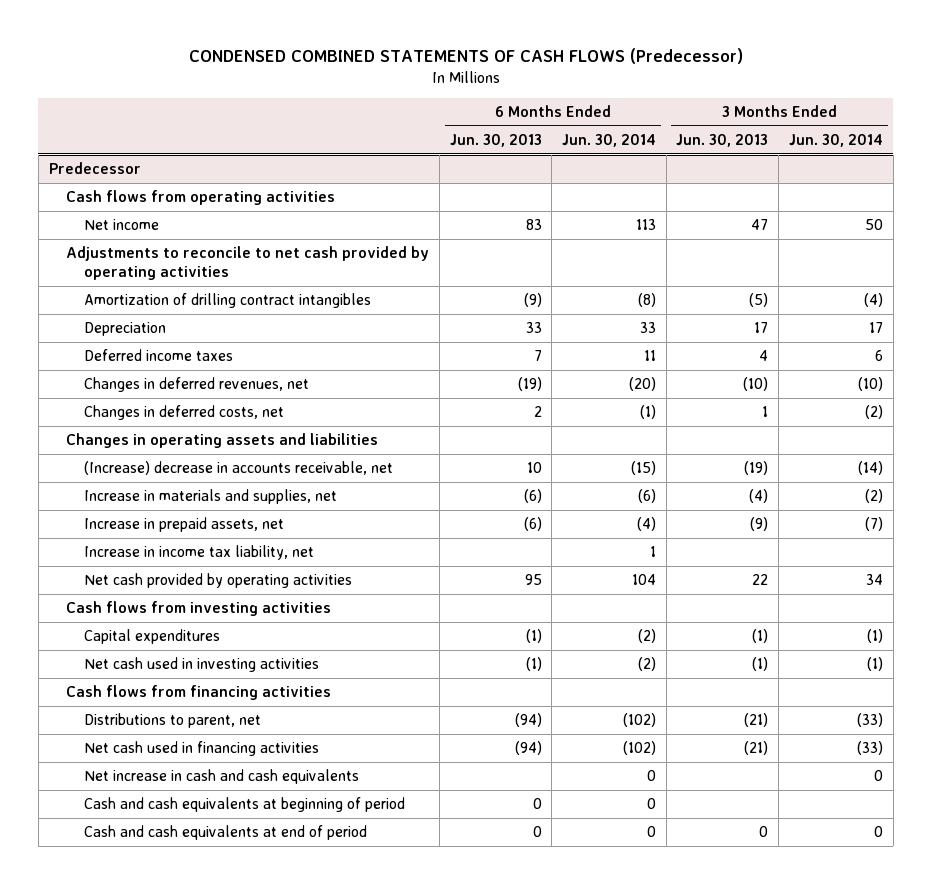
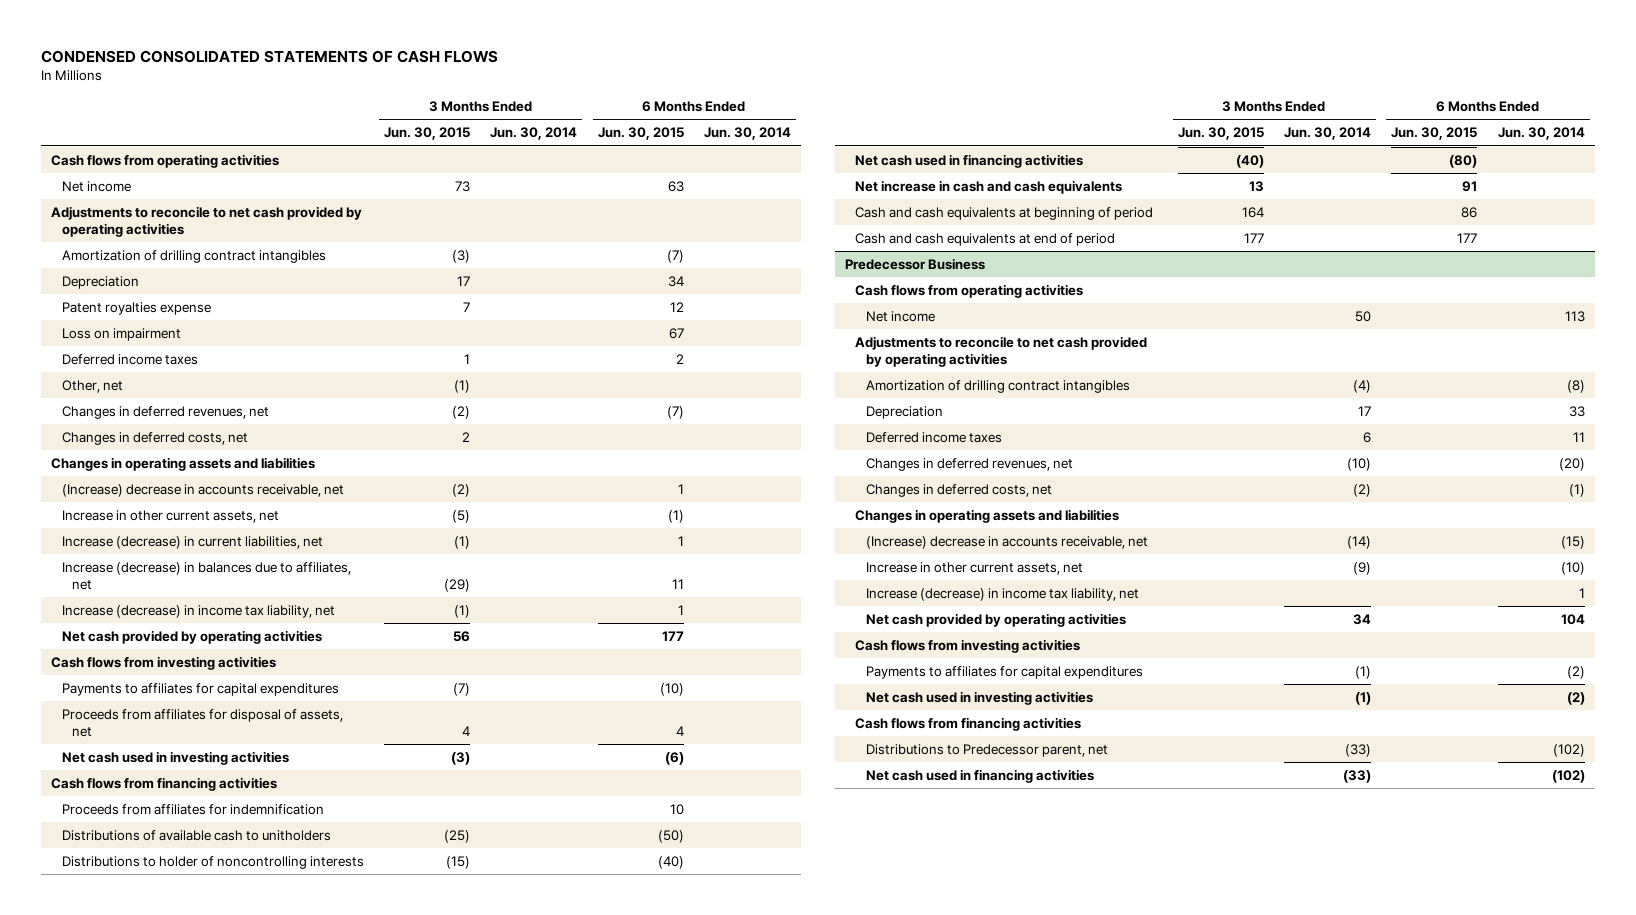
[188,48,743,65] CONDENSED COMBINED STATEMENTS OF CASH FLOWS (Predecessor) -> [40,49,498,63] CONDENSED CONSOLIDATED STATEMENTS OF CASH FLOWS
[449,133,542,147] Jun. 30, 2013 -> none
[676,133,769,147] Jun. 30, 2013 -> none
none -> [384,127,471,141] Jun. 30, 2015
none -> [597,127,684,141] Jun. 30, 2015
none -> [51,153,280,168] Cash flows from operating activities
none -> [61,180,131,192] Net income
none -> [51,205,363,237] Adjustments to reconcile to net cash provided by operating activities
none -> [61,249,326,263] Amortization of drilling contract intangibles
none -> [61,275,139,289] Depreciation
none -> [61,301,211,315] Patent royalties expense
none -> [61,327,181,341] Loss on impairment
none -> [61,353,198,365] Deferred income taxes
none -> [61,379,123,393] Other, net
none -> [61,405,269,419] Changes in deferred revenues, net
none -> [61,431,248,445] Changes in deferred costs, net
none -> [51,456,316,471] Changes in operating assets and liabilities
none -> [61,483,344,497] (Increase) decrease in accounts receivable, net
none -> [61,509,279,523] Increase in other current assets, net
none -> [61,535,323,549] Increase (decrease) in current liabilities, net
none -> [61,561,351,590] Increase (decrease) in balances due to affiliates, net
none -> [61,604,335,618] Increase (decrease) in income tax liability, net
none -> [61,629,322,644] Net cash provided by operating activities
none -> [51,655,277,670] Cash flows from investing activities
none -> [61,682,339,696] Payments to affiliates for capital expenditures
none -> [61,708,343,737] Proceeds from affiliates for disposal of assets, net
none -> [61,750,289,765] Net cash used in investing activities
none -> [51,776,278,791] Cash flows from financing activities
none -> [61,803,324,815] Proceeds from affiliates for indemnification
none -> [61,829,331,841] Distributions of available cash to unitholders
none -> [61,855,364,869] Distributions to holder of noncontrolling interests
none -> [855,153,1084,168] Net cash used in financing activities
none -> [855,179,1123,194] Net increase in cash and cash equivalents
none -> [855,206,1154,220] Cash and cash equivalents at beginning of period
none -> [855,232,1116,246] Cash and cash equivalents at end of period
[48,162,141,175] Predecessor -> [844,257,985,270] Predecessor Business
[83,517,284,533] Increase in prepaid assets, net -> none
[83,489,337,505] Increase in materials and supplies, net -> [866,561,1084,575] Increase in other current assets, net
[638,489,657,504] (6) -> [1560,561,1585,575] (10)
[864,489,883,504] (2) -> [1353,561,1372,575] (9)
[83,545,314,561] Increase in income tax liability, net -> [866,587,1140,601] Increase (decrease) in income tax liability, net
[83,629,220,645] Capital expenditures -> [866,665,1144,679] Payments to affiliates for capital expenditures
[83,713,261,729] Distributions to parent, net -> [866,743,1109,757] Distributions to Predecessor parent, net
[83,769,359,785] Net increase in cash and cash equivalents -> none
[83,797,405,813] Cash and cash equivalents at beginning of period -> none
[83,825,367,841] Cash and cash equivalents at end of period -> none

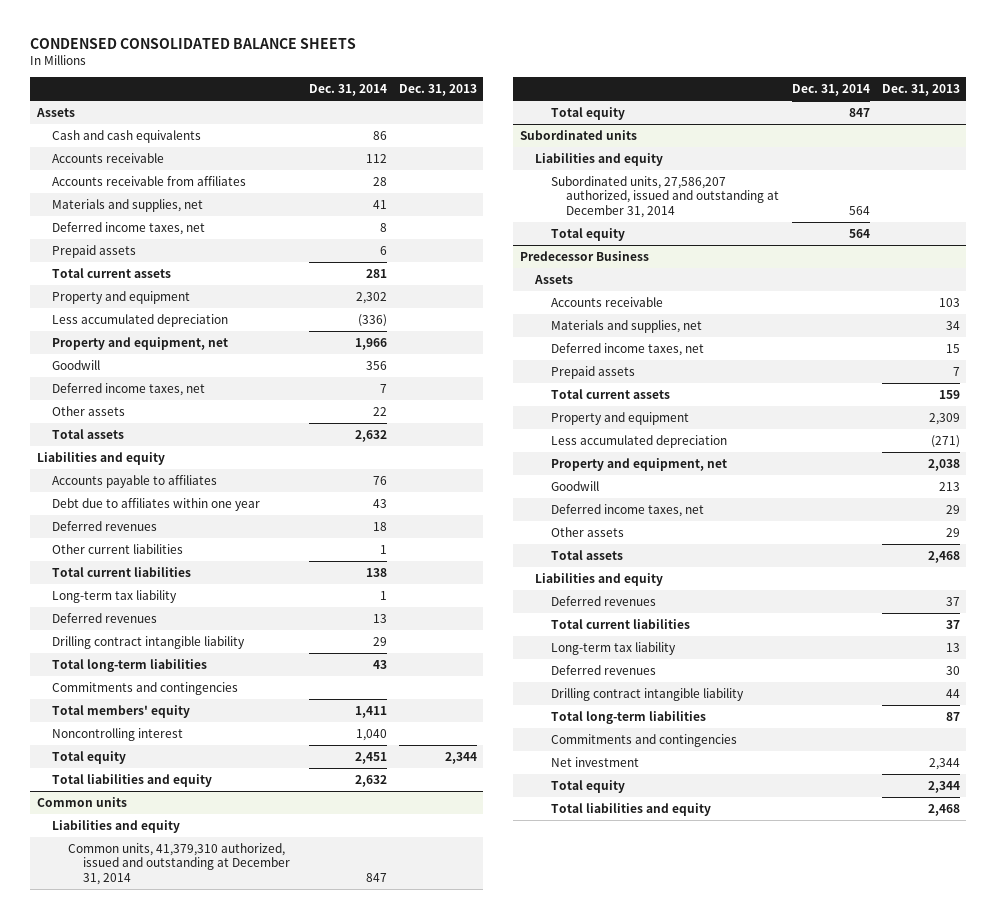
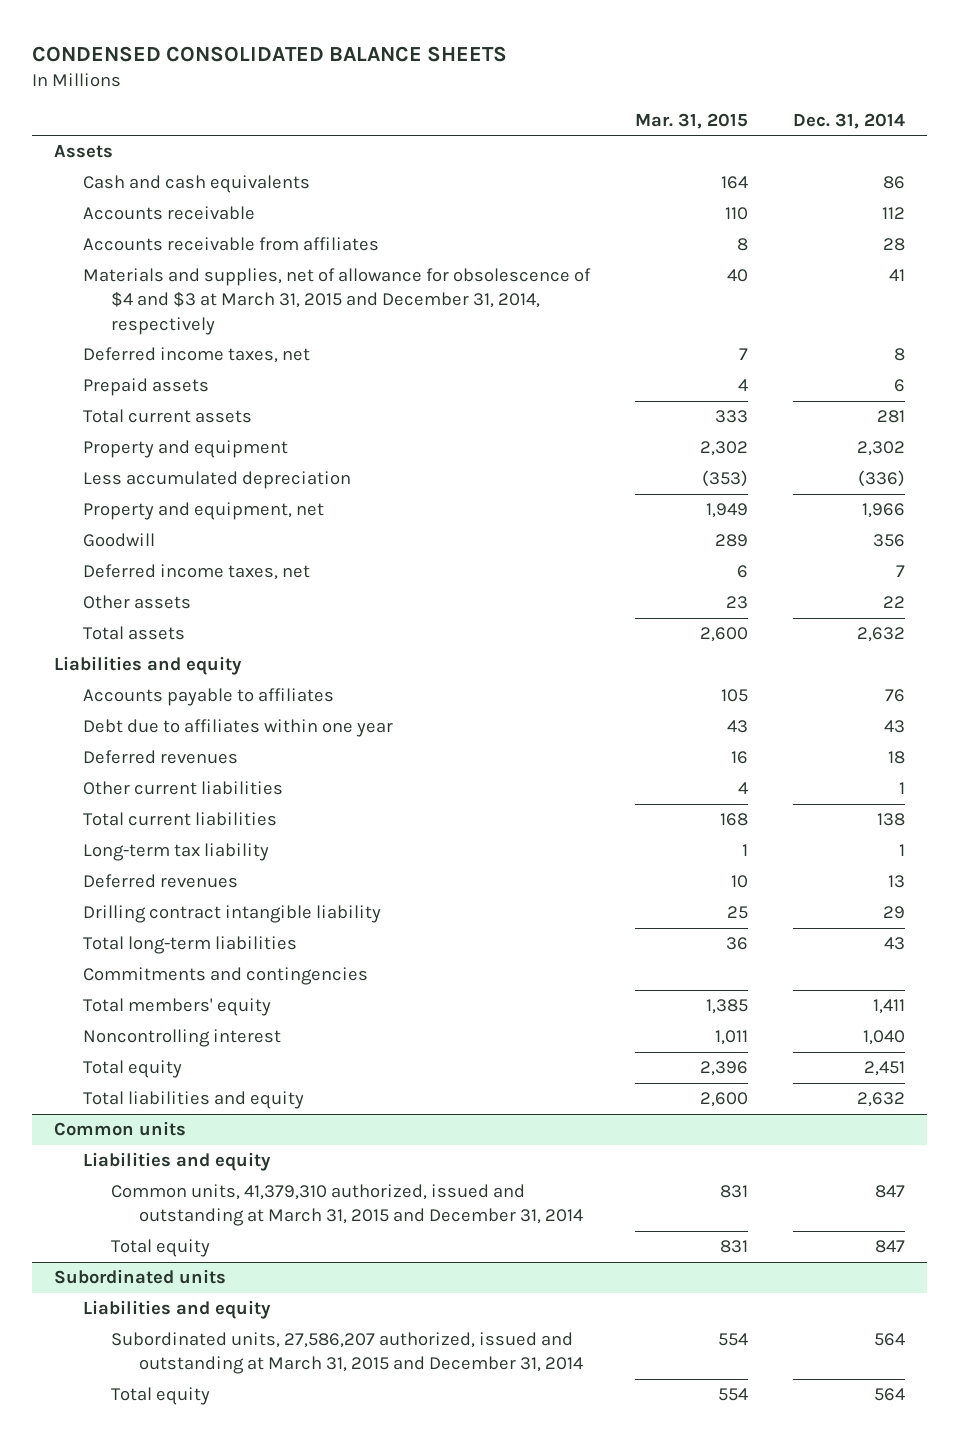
[399,84,478,97] Dec. 31, 2013 -> none
none -> [634,112,748,129] Mar. 31, 2015
[52,198,204,212] Materials and supplies, net -> [82,268,591,335] Materials and supplies, net of allowance for obsolescence of $4 and $3 at March 31, 2015 and December 31, 2014, respectively
[67,842,291,885] Common units, 41,379,310 authorized, issued and outstanding at December 31, 2014 -> [110,1184,584,1227] Common units, 41,379,310 authorized, issued and outstanding at March 31, 2015 and December 31, 2014
[550,175,780,218] Subordinated units, 27,586,207 authorized, issued and outstanding at December 31, 2014 -> [110,1332,584,1375] Subordinated units, 27,586,207 authorized, issued and outstanding at March 31, 2015 and December 31, 2014
[519,250,649,261] Predecessor Business -> none
[534,274,574,284] Assets -> none
[550,296,663,307] Accounts receivable -> none
[550,319,702,333] Materials and supplies, net -> none
[550,342,704,356] Deferred income taxes, net -> none
[550,365,635,379] Prepaid assets -> none
[550,388,670,399] Total current assets -> none
[550,411,689,425] Property and equipment -> none
[550,434,727,448] Less accumulated depreciation -> none
[550,457,727,471] Property and equipment, net -> none
[550,480,599,491] Goodwill -> none
[550,503,704,517] Deferred income taxes, net -> none
[550,526,624,537] Other assets -> none
[550,549,623,560] Total assets -> none
[535,572,664,586] Liabilities and equity -> none
[550,595,656,606] Deferred revenues -> none
[550,618,690,629] Total current liabilities -> none
[550,641,676,655] Long-term tax liability -> none
[550,664,656,675] Deferred revenues -> none
[550,687,744,701] Drilling contract intangible liability -> none
[550,710,706,724] Total long-term liabilities -> none
[550,733,737,747] Commitments and contingencies -> none
[550,756,639,767] Net investment -> none
[550,779,625,793] Total equity -> none
[550,802,711,816] Total liabilities and equity -> none

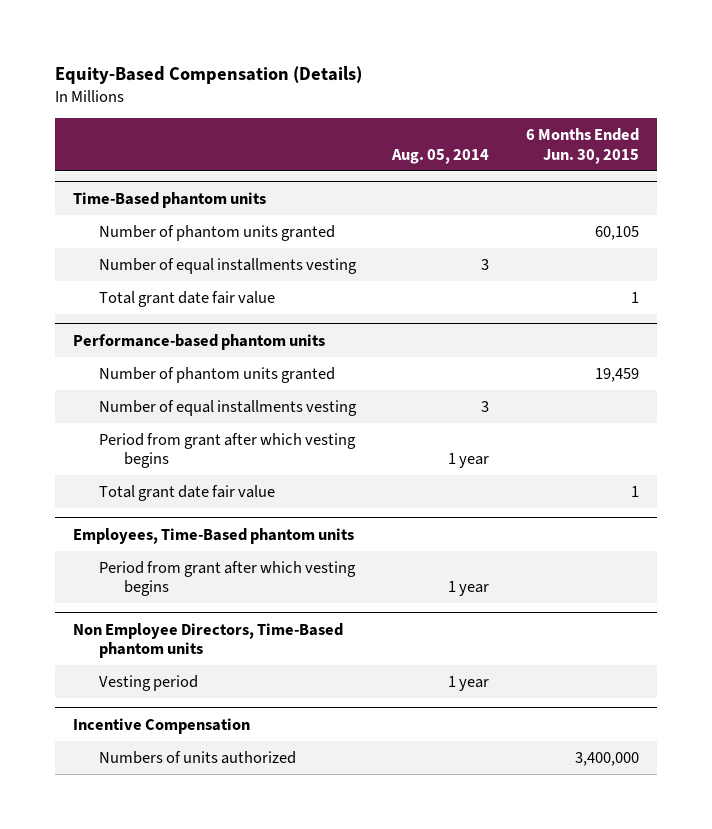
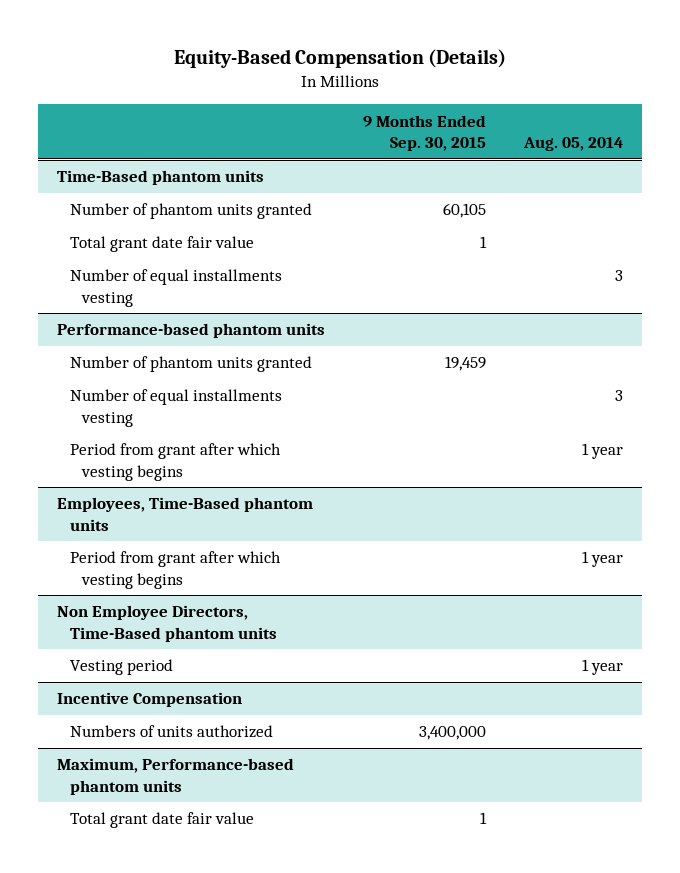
[525,128,639,164] 6 Months Ended Jun. 30, 2015 -> none
none -> [363,114,487,152] 9 Months Ended Sep. 30, 2015
[98,257,357,274] Number of equal installments vesting -> [69,269,282,307] Number of equal installments vesting
[98,484,275,501] Total grant date fair value -> none
none -> [56,758,294,795] Maximum, Performance-based phantom units
none -> [69,812,254,829] Total grant date fair value

